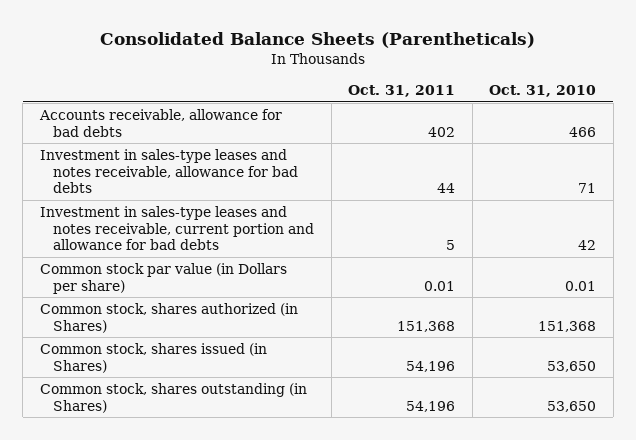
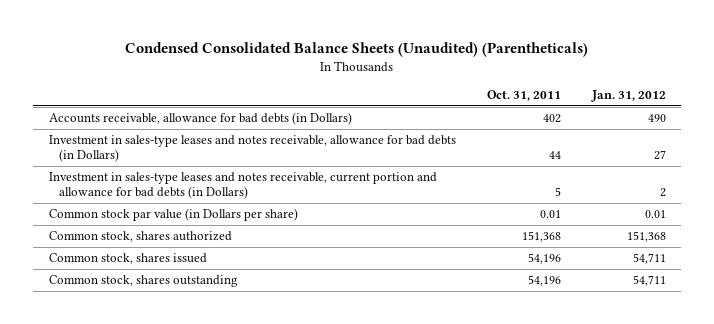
[100,31,536,48] Consolidated Balance Sheets (Parentheticals) -> [125,42,589,58] Condensed Consolidated Balance Sheets (Unaudited) (Parentheticals)
[489,85,597,98] Oct. 31, 2010 -> none
none -> [590,89,666,102] Jan. 31, 2012
[38,108,282,137] Accounts receivable, allowance for bad debts -> [48,112,352,126] Accounts receivable, allowance for bad debts (in Dollars)
[39,148,299,194] Investment in sales-type leases and notes receivable, allowance for bad debts -> [48,135,456,163] Investment in sales-type leases and notes receivable, allowance for bad debts (in Dollars)
[39,205,315,251] Investment in sales-type leases and notes receivable, current portion and allowance for bad debts -> [48,172,437,200] Investment in sales-type leases and notes receivable, current portion and allowance for bad debts (in Dollars)
[39,302,298,333] Common stock, shares authorized (in Shares) -> [48,231,232,243] Common stock, shares authorized
[39,342,267,373] Common stock, shares issued (in Shares) -> [48,253,207,265] Common stock, shares issued
[39,382,307,413] Common stock, shares outstanding (in Shares) -> [48,275,238,288] Common stock, shares outstanding

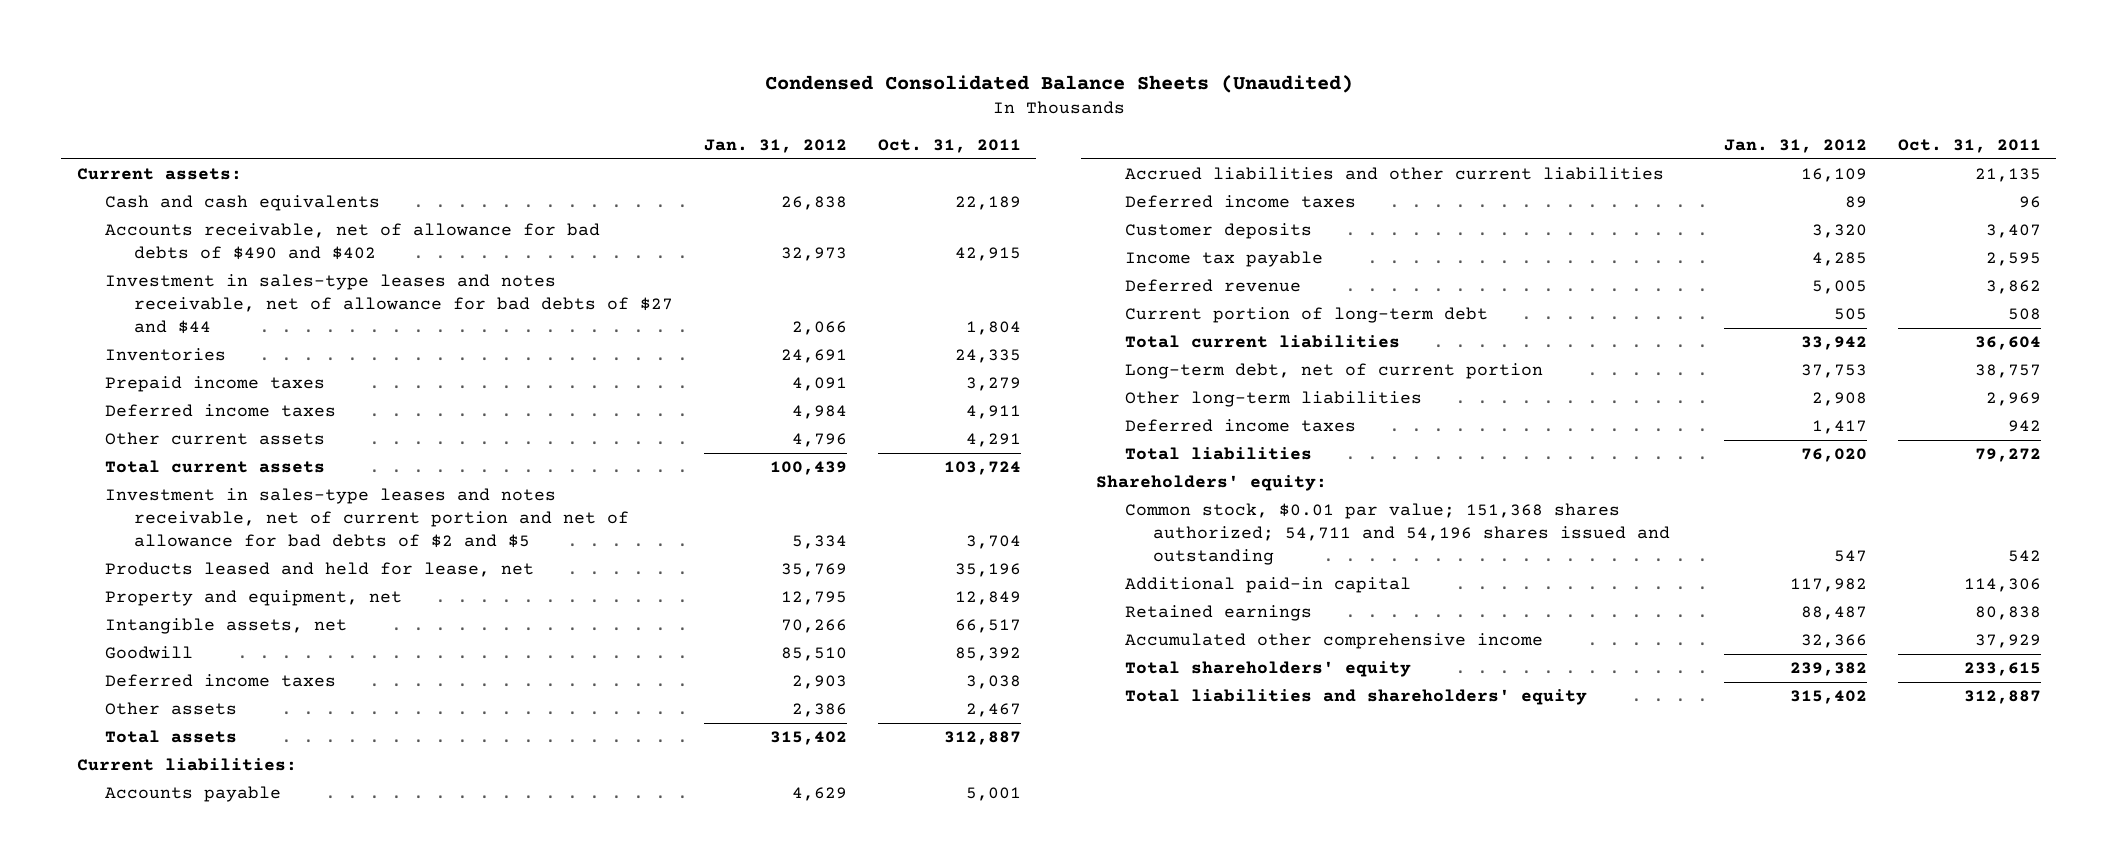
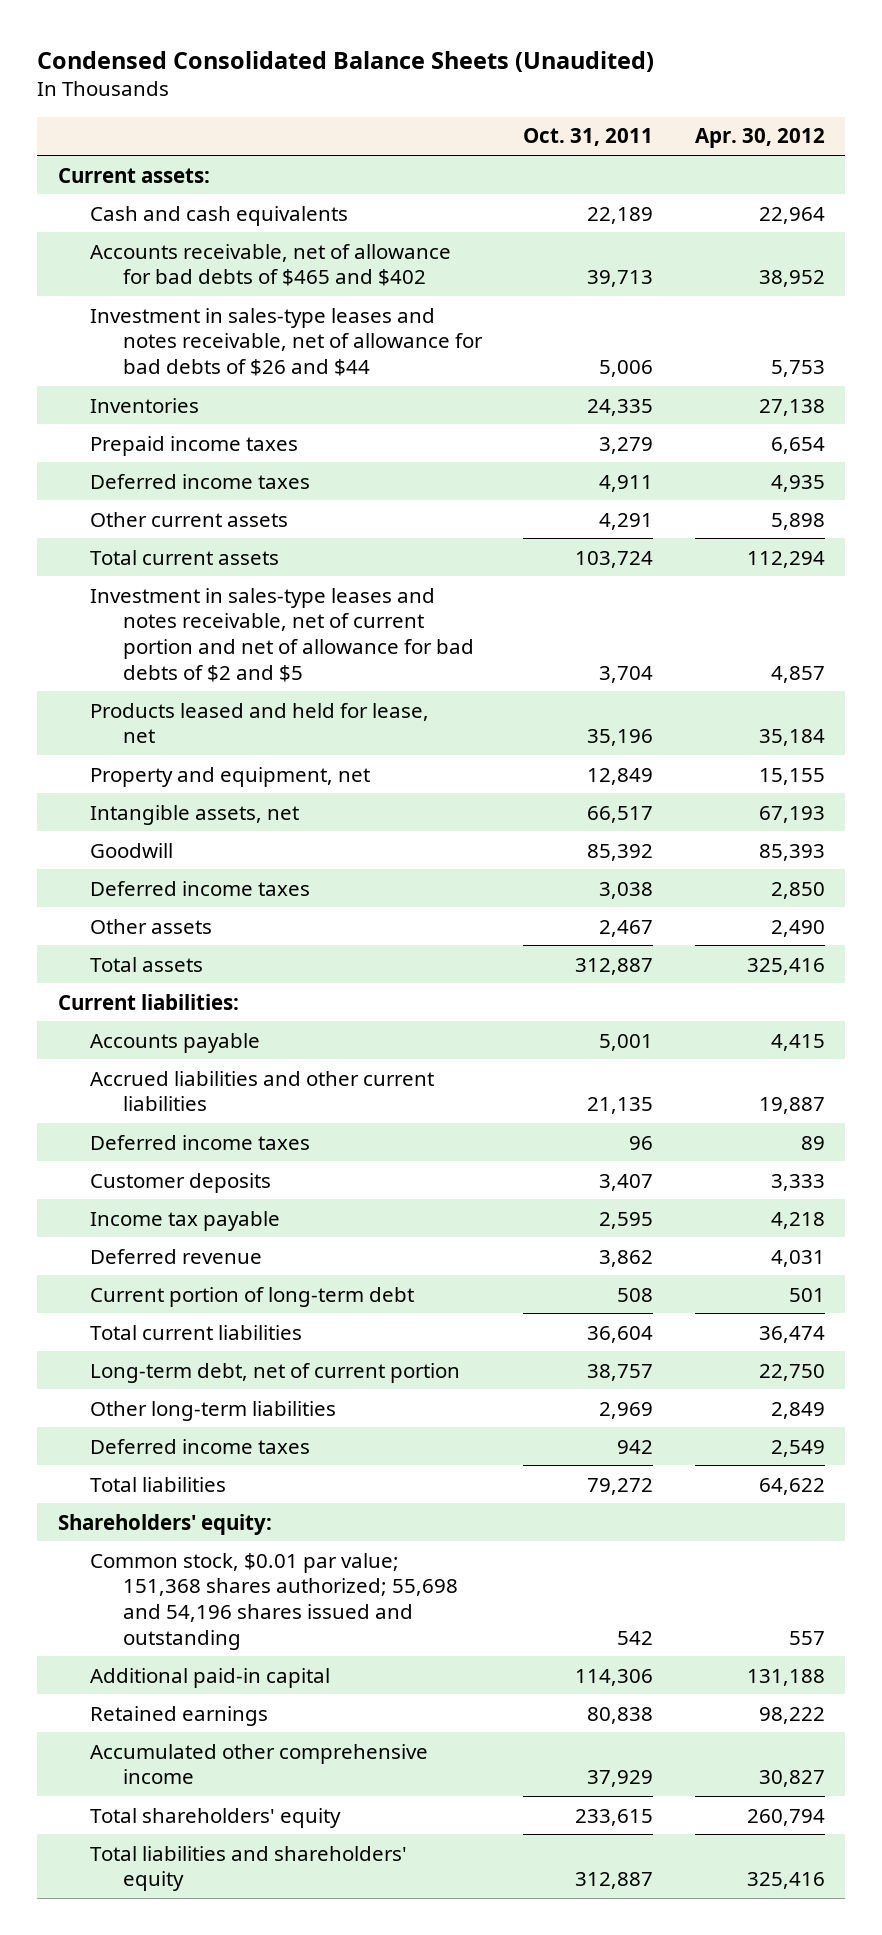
[703,138,847,153] Jan. 31, 2012 -> none
none -> [694,128,825,149] Apr. 30, 2012
[105,223,601,261] Accounts receivable, net of allowance for bad debts of $490 and $402 -> [90,243,452,287] Accounts receivable, net of allowance for bad debts of $465 and $402
[954,247,1021,262] 42,915 -> [587,270,654,288] 39,713
[105,274,673,335] Investment in sales-type leases and notes receivable, net of allowance for bad debts of $27 and $44 -> [90,307,484,376] Investment in sales-type leases and notes receivable, net of allowance for bad debts of $26 and $44
[965,321,1021,336] 1,804 -> [599,359,654,377] 5,006
[1124,503,1671,566] Common stock, $0.01 par value; 151,368 shares authorized; 54,711 and 54,196 shares issued and outstanding -> [90,1552,459,1650] Common stock, $0.01 par value; 151,368 shares authorized; 55,698 and 54,196 shares issued and outstanding

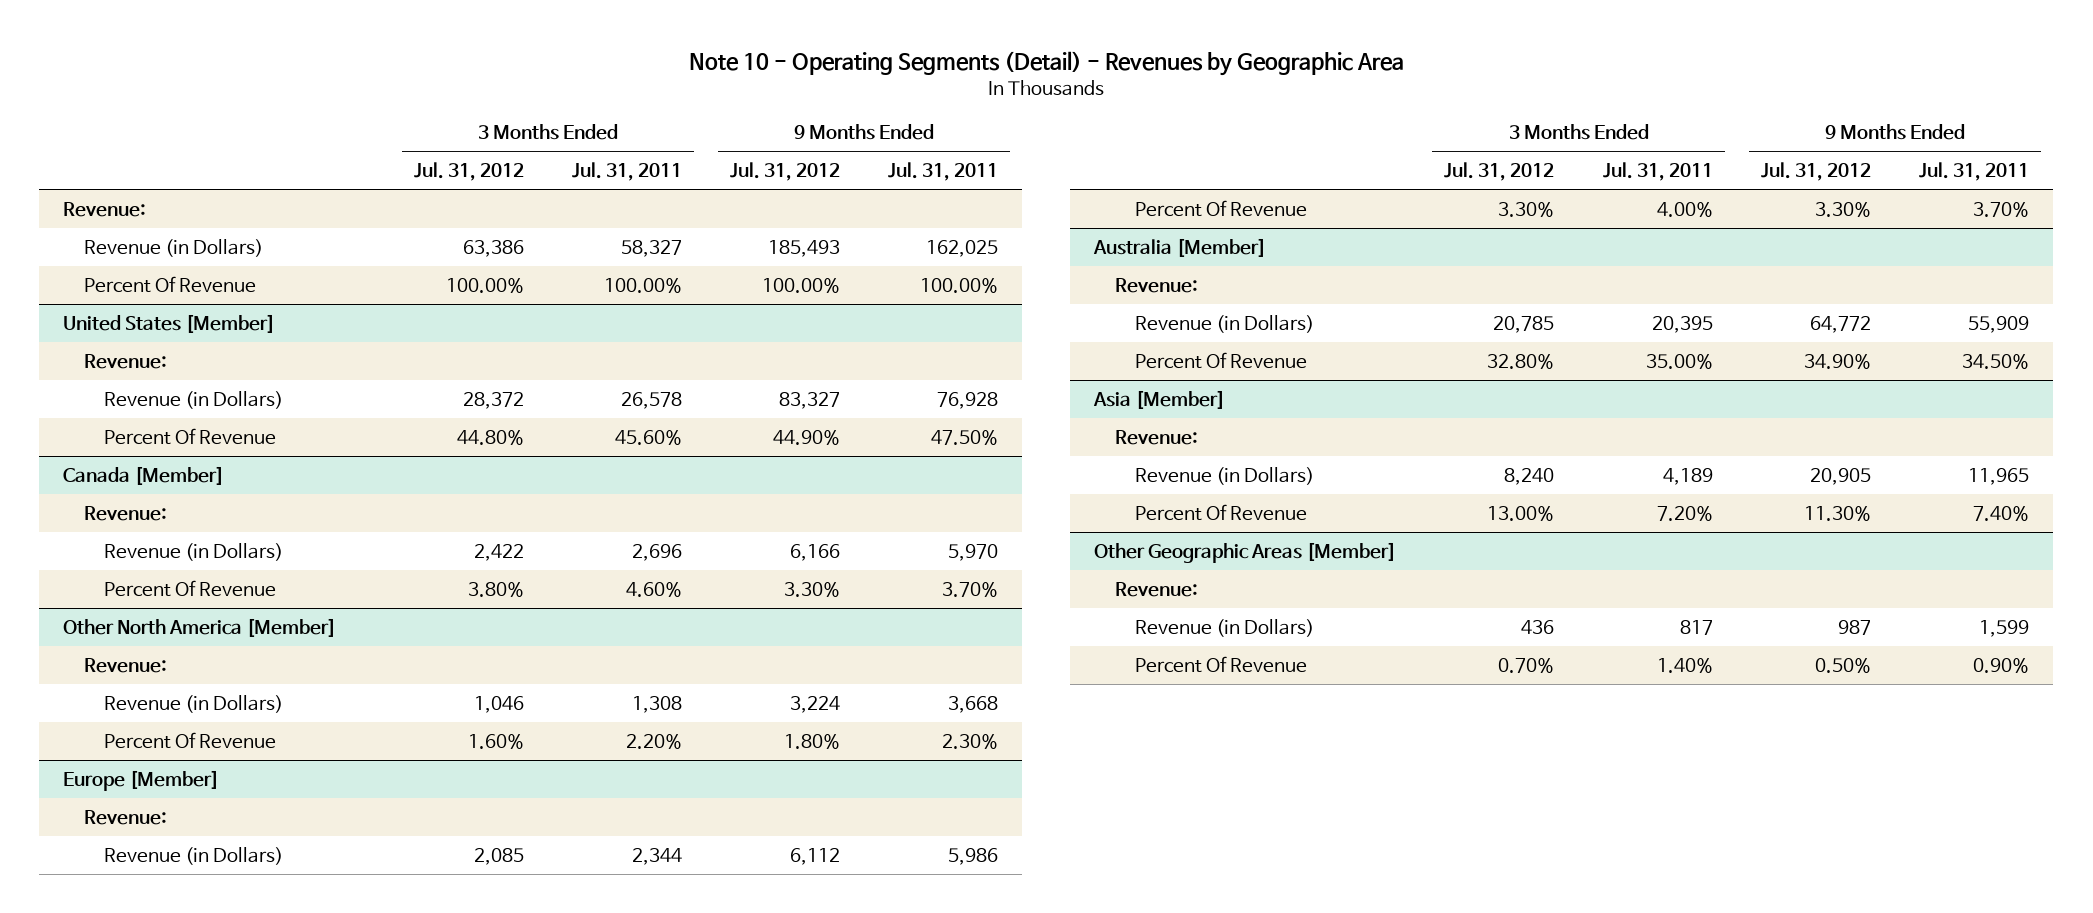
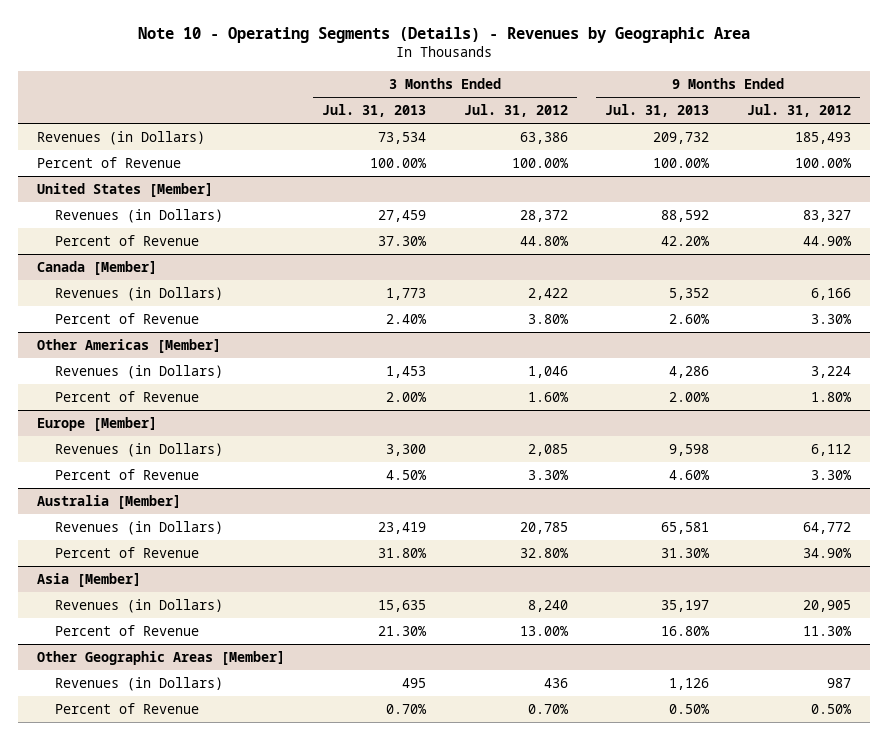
[689,50,1405,76] Note 10 - Operating Segments (Detail) - Revenues by Geographic Area -> [137,26,750,43] Note 10 - Operating Segments (Details) - Revenues by Geographic Area
[571,162,682,182] Jul. 31, 2011 -> none
[888,162,999,182] Jul. 31, 2011 -> none
none -> [322,104,427,118] Jul. 31, 2013
none -> [605,104,710,118] Jul. 31, 2013
[63,201,147,217] Revenue: -> none
[83,238,263,257] Revenue (in Dollars) -> [36,131,205,146] Revenues (in Dollars)
[83,275,256,293] Percent Of Revenue -> [36,157,181,169] Percent of Revenue
[83,353,167,369] Revenue: -> none
[104,390,284,409] Revenue (in Dollars) -> [55,209,224,224] Revenues (in Dollars)
[104,427,277,445] Percent Of Revenue -> [55,235,200,247] Percent of Revenue
[83,505,167,521] Revenue: -> none
[83,657,167,673] Revenue: -> none
[104,542,284,561] Revenue (in Dollars) -> [55,287,224,302] Revenues (in Dollars)
[104,579,277,597] Percent Of Revenue -> [55,313,200,325] Percent of Revenue
[63,617,337,637] Other North America [Member] -> [36,339,221,354] Other Americas [Member]
[104,694,284,713] Revenue (in Dollars) -> [55,365,224,380] Revenues (in Dollars)
[104,731,277,749] Percent Of Revenue -> [55,391,200,403] Percent of Revenue
[83,809,167,825] Revenue: -> none
[104,846,284,865] Revenue (in Dollars) -> [55,443,224,458] Revenues (in Dollars)
[1135,199,1308,217] Percent Of Revenue -> [55,469,200,481] Percent of Revenue
[1114,277,1198,293] Revenue: -> none
[1135,314,1315,333] Revenue (in Dollars) -> [55,521,224,536] Revenues (in Dollars)
[1135,351,1308,369] Percent Of Revenue -> [55,547,200,559] Percent of Revenue
[1114,429,1198,445] Revenue: -> none
[1135,466,1315,485] Revenue (in Dollars) -> [55,599,224,614] Revenues (in Dollars)
[1135,503,1308,521] Percent Of Revenue -> [55,625,200,637] Percent of Revenue
[1114,581,1198,597] Revenue: -> none
[1135,618,1315,637] Revenue (in Dollars) -> [55,677,224,692] Revenues (in Dollars)
[1135,655,1308,673] Percent Of Revenue -> [55,703,200,715] Percent of Revenue

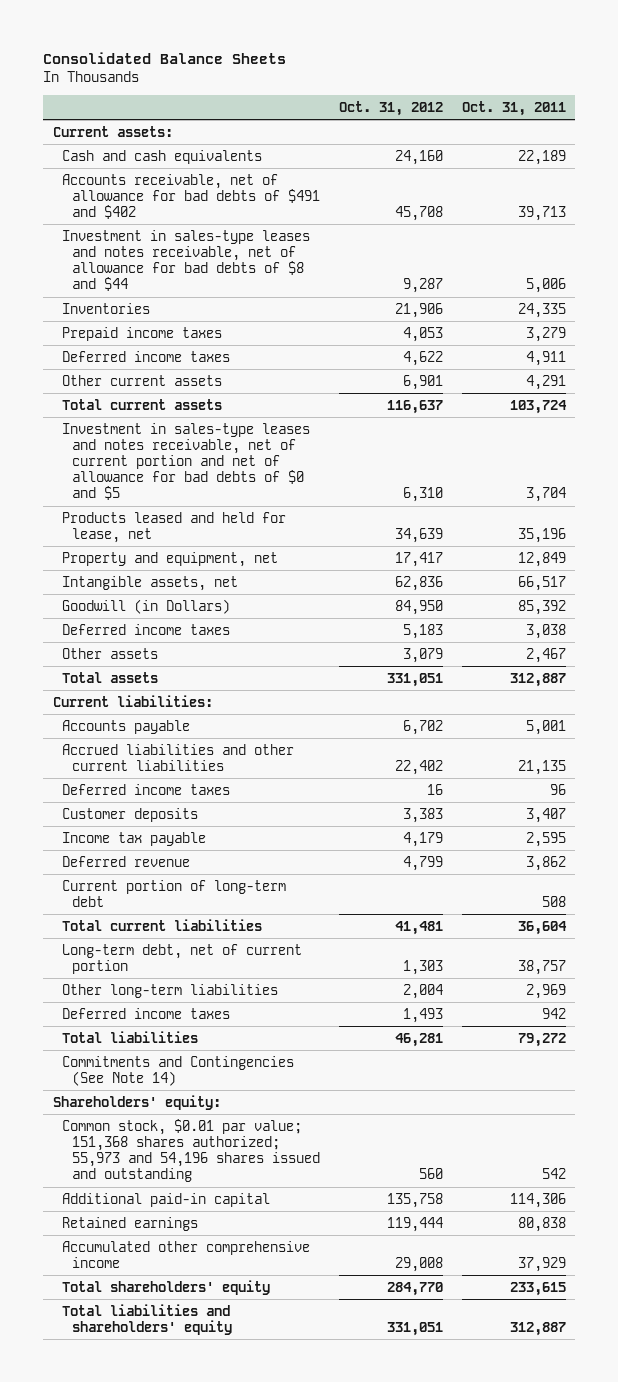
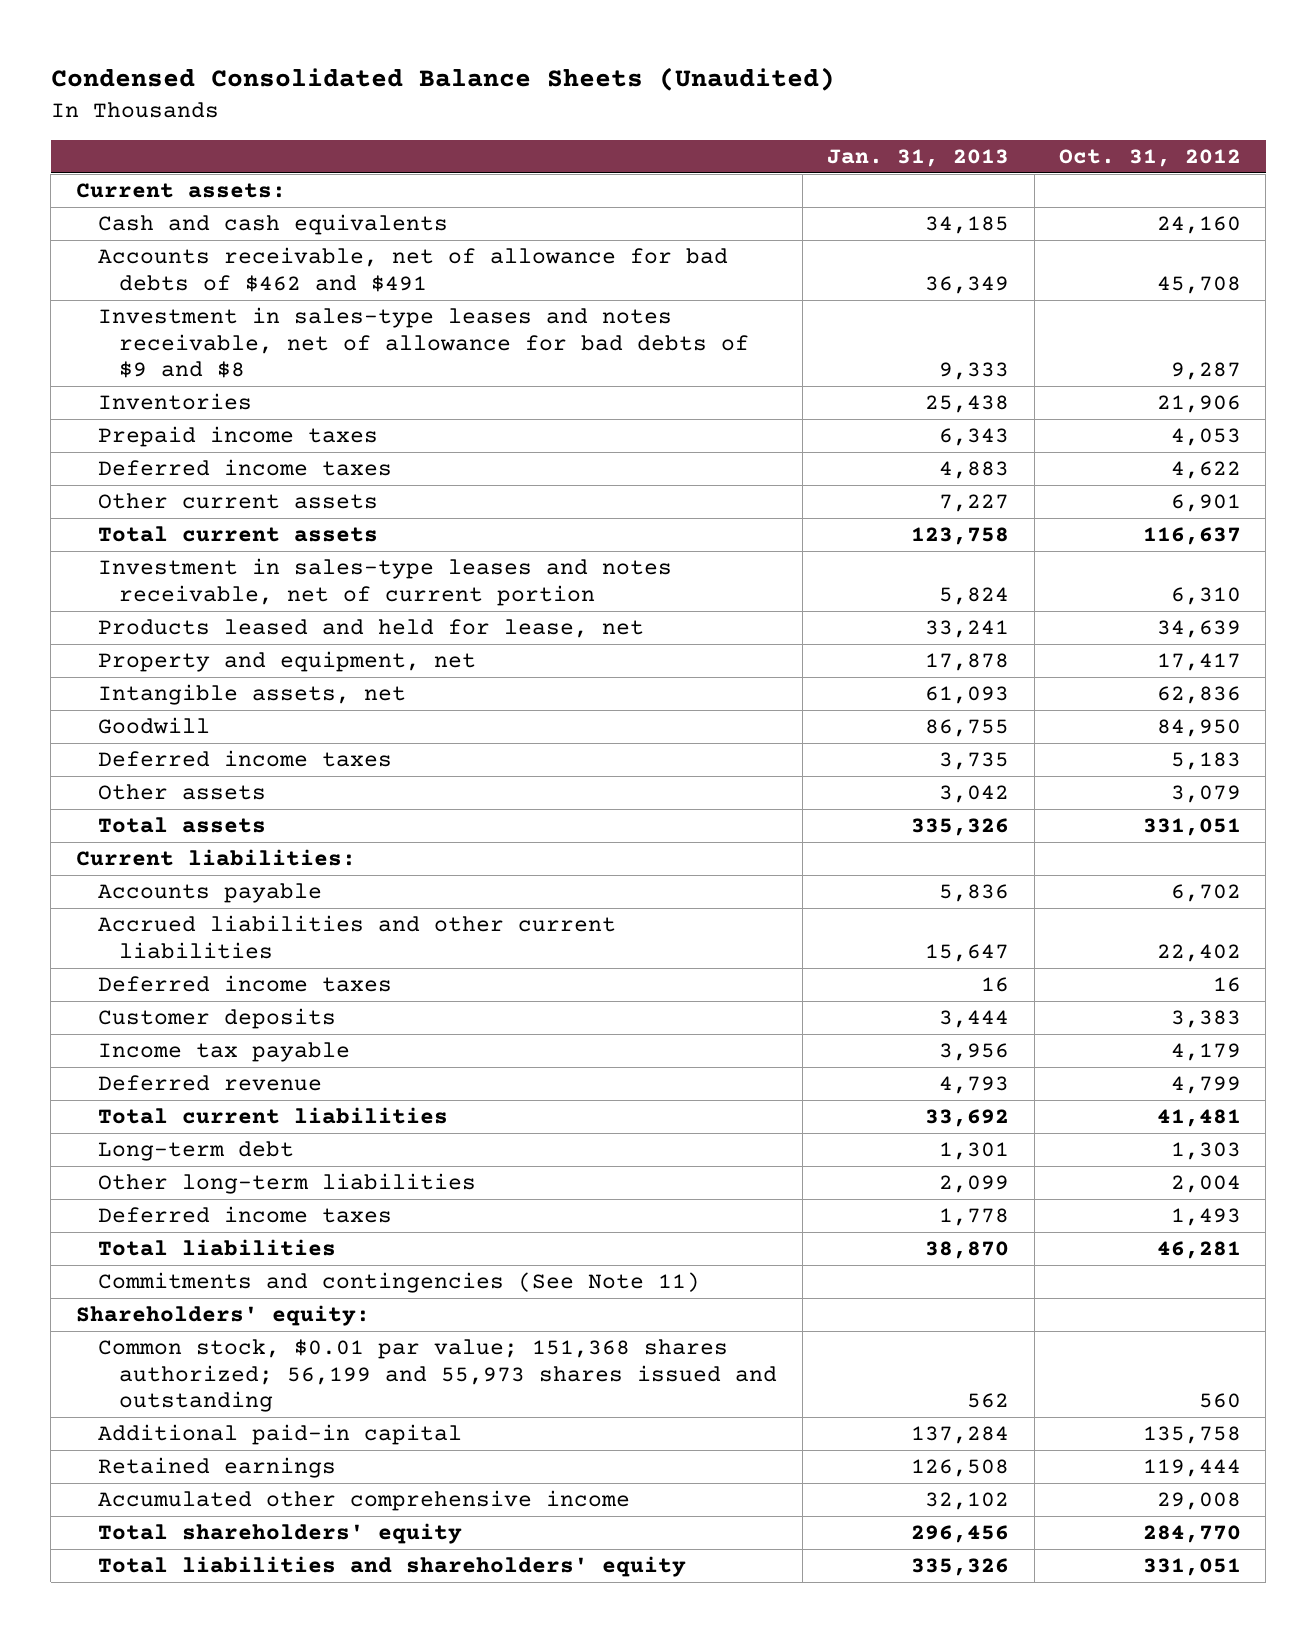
[43,51,287,64] Consolidated Balance Sheets -> [50,67,835,92] Condensed Consolidated Balance Sheets (Unaudited)
[461,100,566,116] Oct. 31, 2011 -> none
none -> [827,149,1010,168] Jan. 31, 2013
[62,173,321,220] Accounts receivable, net of allowance for bad debts of $491 and $402 -> [97,247,728,292] Accounts receivable, net of allowance for bad debts of $462 and $491
[62,229,311,292] Investment in sales-type leases and notes receivable, net of allowance for bad debts of $8 and $44 -> [97,307,750,379] Investment in sales-type leases and notes receivable, net of allowance for bad debts of $9 and $8
[62,422,311,501] Investment in sales-type leases and notes receivable, net of current portion and net of allowance for bad debts of $0 and $5 -> [97,558,672,606] Investment in sales-type leases and notes receivable, net of current portion
[62,598,231,614] Goodwill (in Dollars) -> [97,717,210,735] Goodwill
[62,879,287,907] Current portion of long-term debt -> none
[62,943,303,974] Long-term debt, net of current portion -> [97,1141,294,1162] Long-term debt
[62,1055,295,1086] Commitments and Contingencies (See Note 14) -> [97,1272,700,1294] Commitments and contingencies (See Note 11)
[62,1118,321,1183] Common stock, $0.01 par value; 151,368 shares authorized; 55,973 and 54,196 shares issued and outstanding -> [97,1339,778,1413] Common stock, $0.01 par value; 151,368 shares authorized; 56,199 and 55,973 shares issued and outstanding

